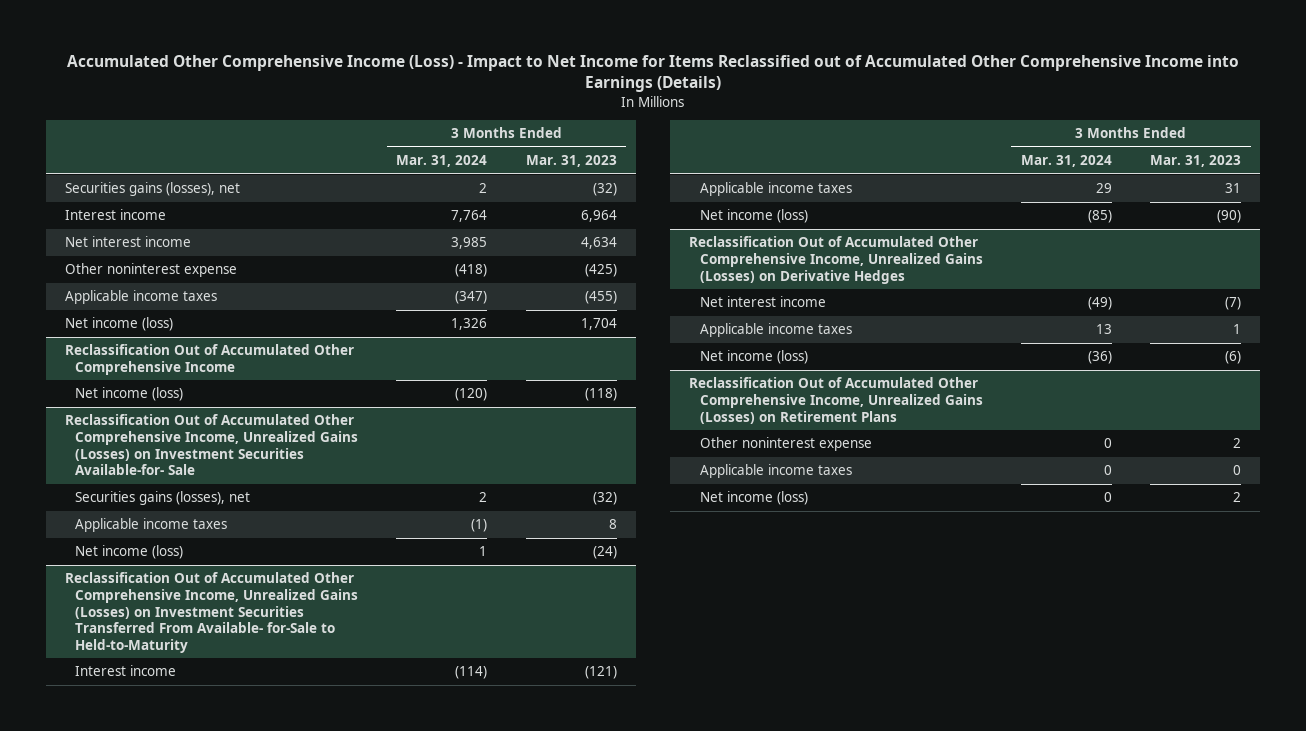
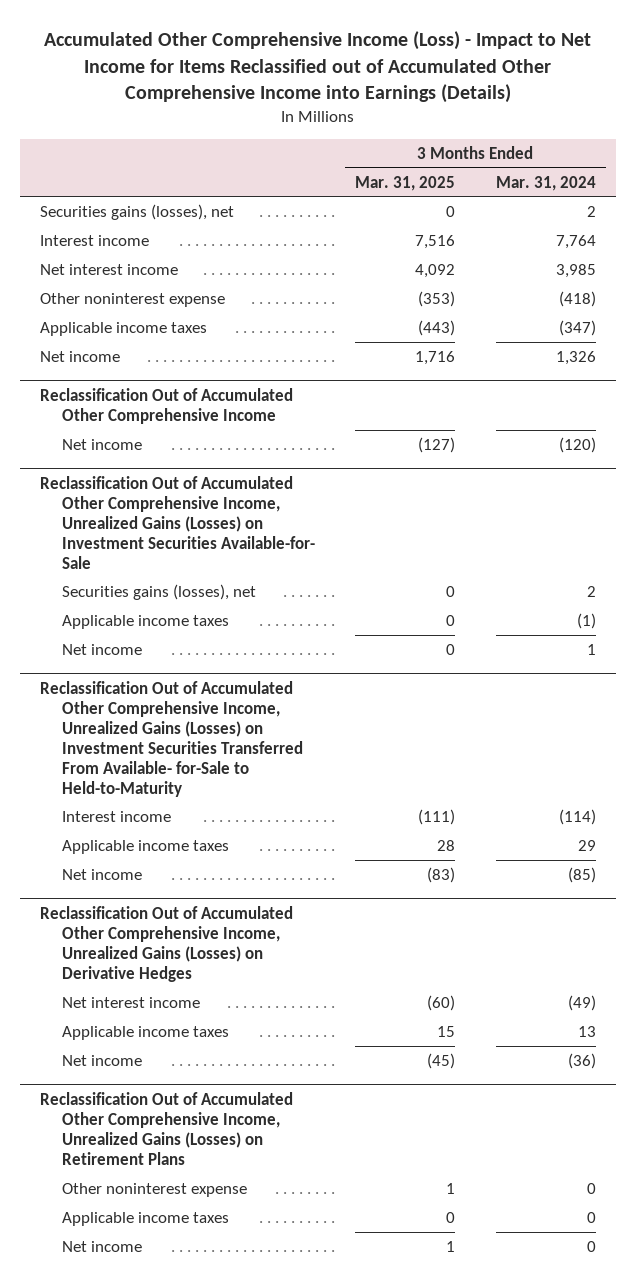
[525,155,617,168] Mar. 31, 2023 -> none
none -> [355,175,456,191] Mar. 31, 2025
[64,317,173,332] Net income (loss) -> [40,350,121,362] Net income
[75,387,184,402] Net income (loss) -> [61,438,142,450] Net income
[75,545,184,560] Net income (loss) -> [61,643,142,655] Net income
[699,209,808,224] Net income (loss) -> [61,868,142,880] Net income
[699,350,808,365] Net income (loss) -> [61,1054,142,1066] Net income
[699,491,808,506] Net income (loss) -> [61,1240,142,1252] Net income

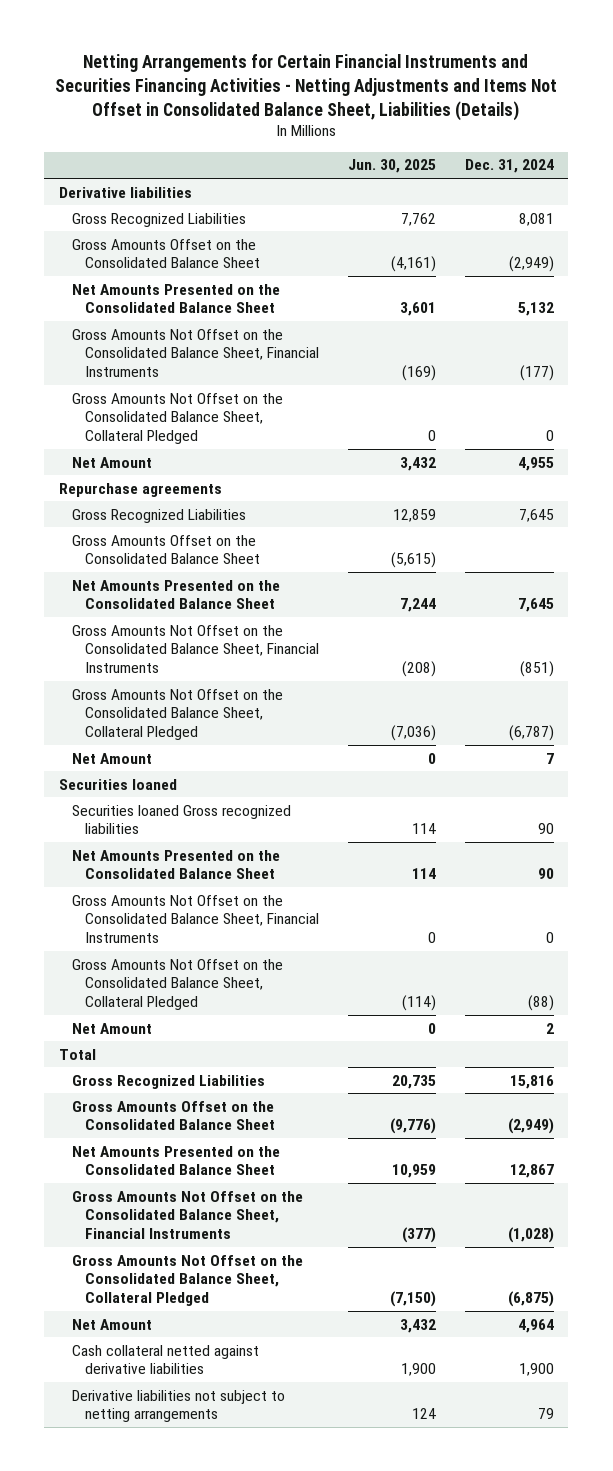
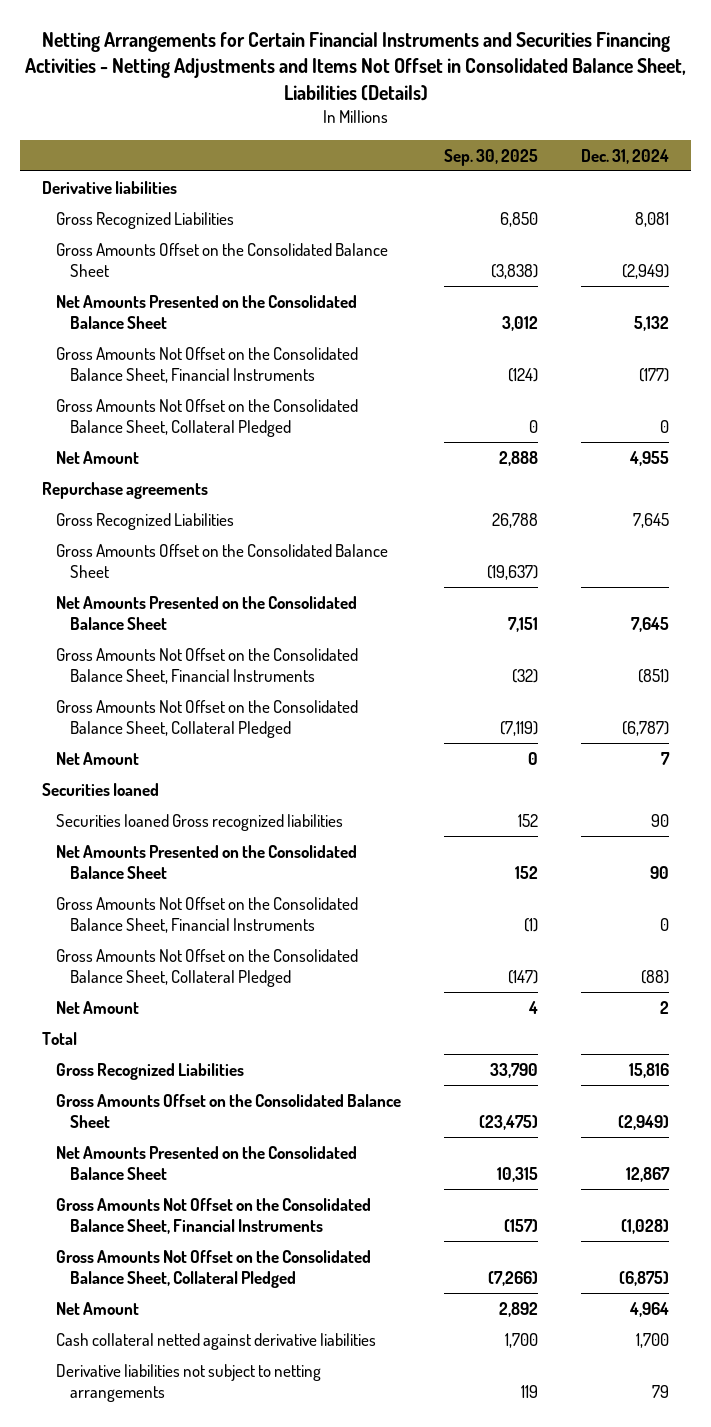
[347,159,436,174] Jun. 30, 2025 -> none
none -> [444,148,539,166] Sep. 30, 2025
[518,1363,554,1377] 1,900 -> [636,1332,670,1348] 1,700

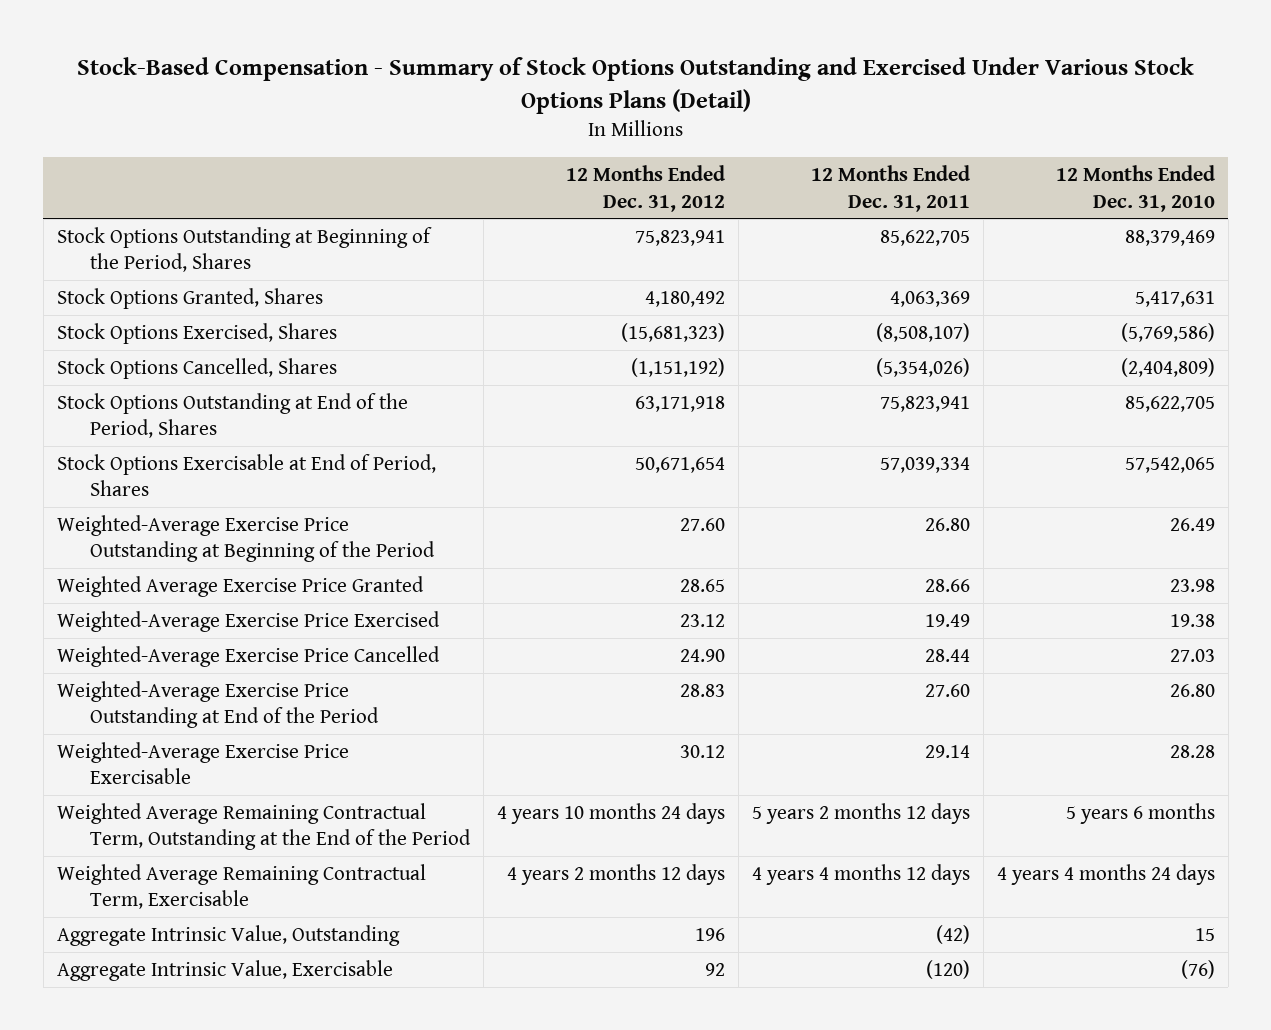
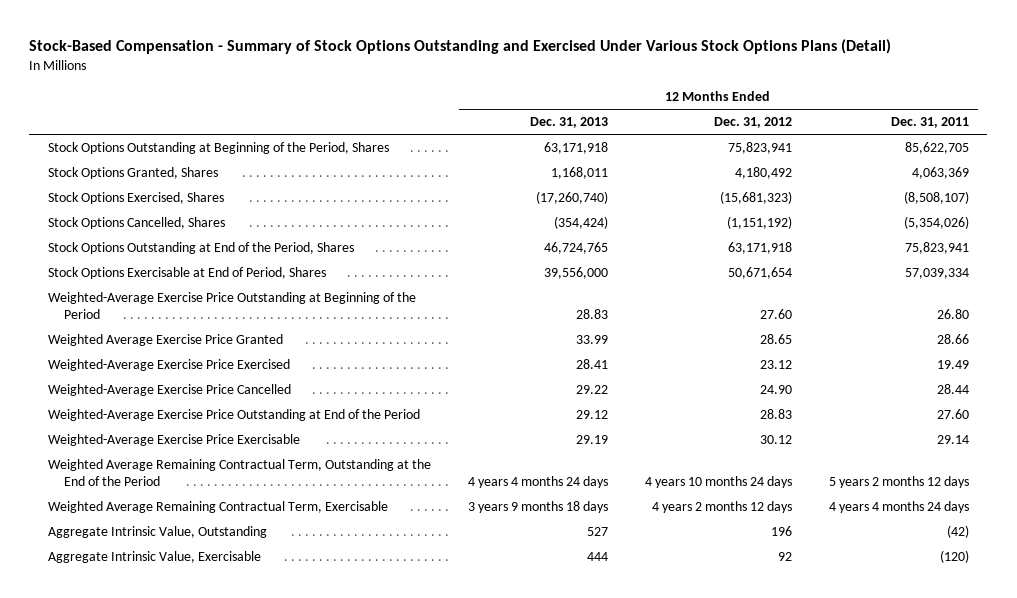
[1055,164,1215,212] 12 Months Ended Dec. 31, 2010 -> none
none -> [529,117,608,129] Dec. 31, 2013
[751,863,970,885] 4 years 4 months 12 days -> [828,501,969,514] 4 years 4 months 24 days

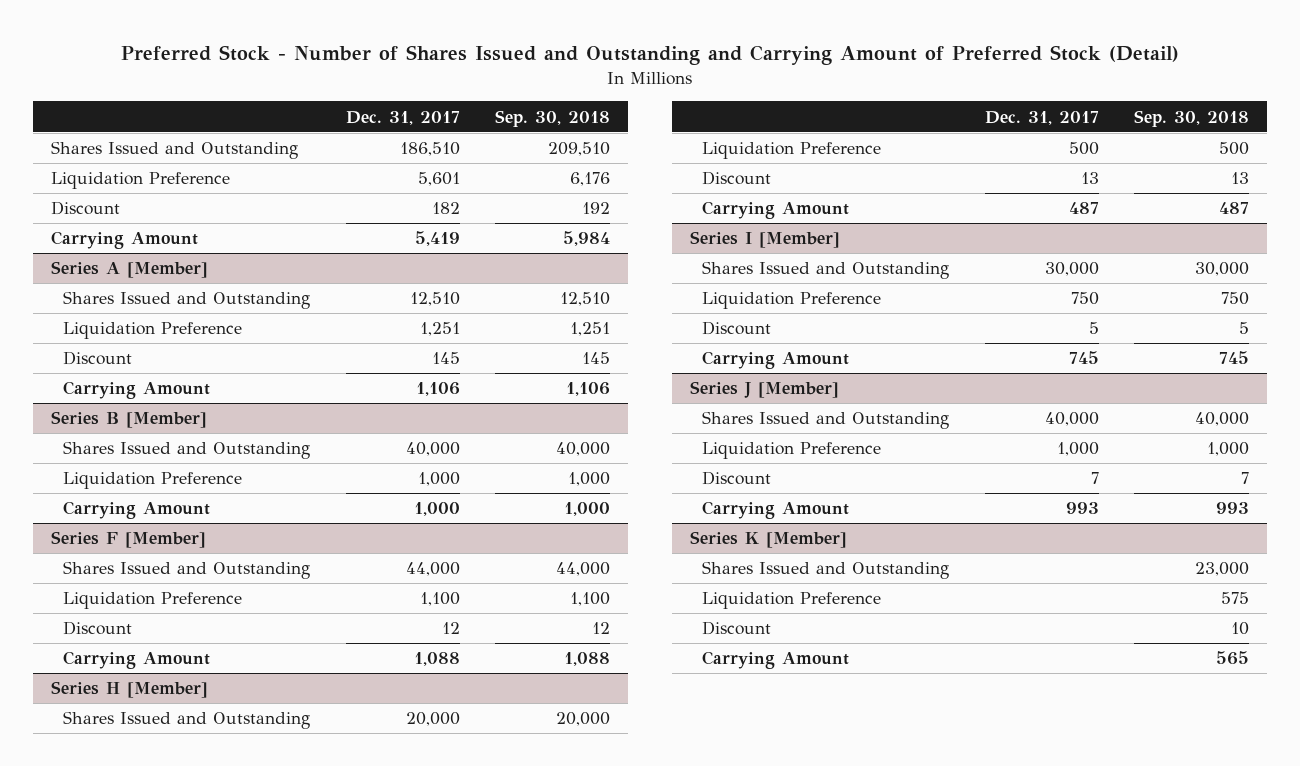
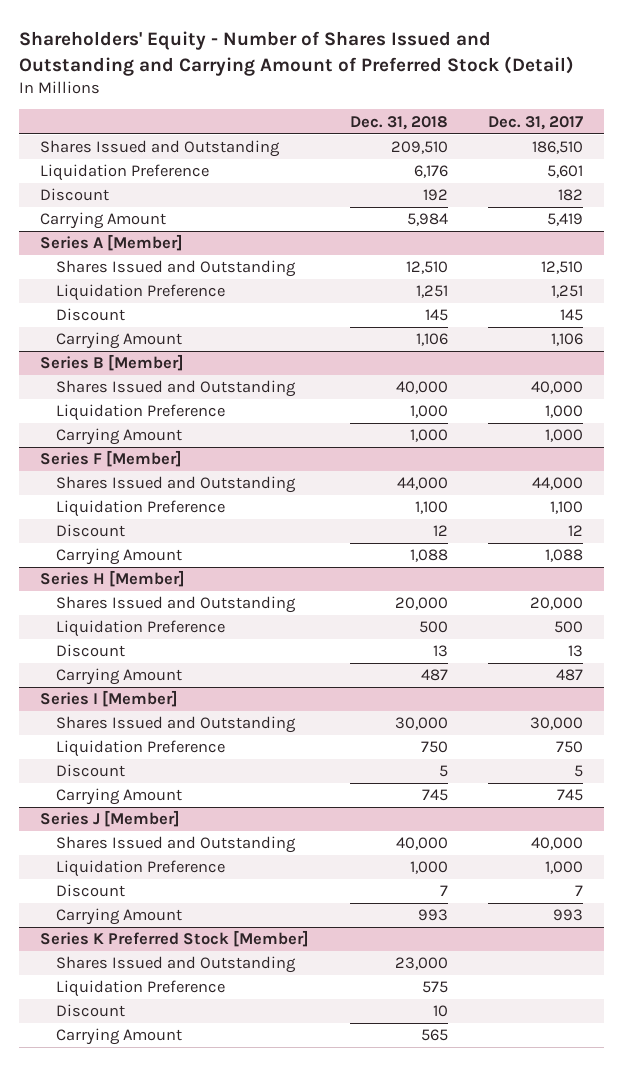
[121,45,1180,66] Preferred Stock - Number of Shares Issued and Outstanding and Carrying Amount of Preferred Stock (Detail) -> [19,30,575,76] Shareholders' Equity - Number of Shares Issued and Outstanding and Carrying Amount of Preferred Stock (Detail)
[495,109,611,127] Sep. 30, 2018 -> none
none -> [349,115,448,130] Dec. 31, 2018
[689,531,847,549] Series K [Member] -> [39,930,309,948] Series K Preferred Stock [Member]

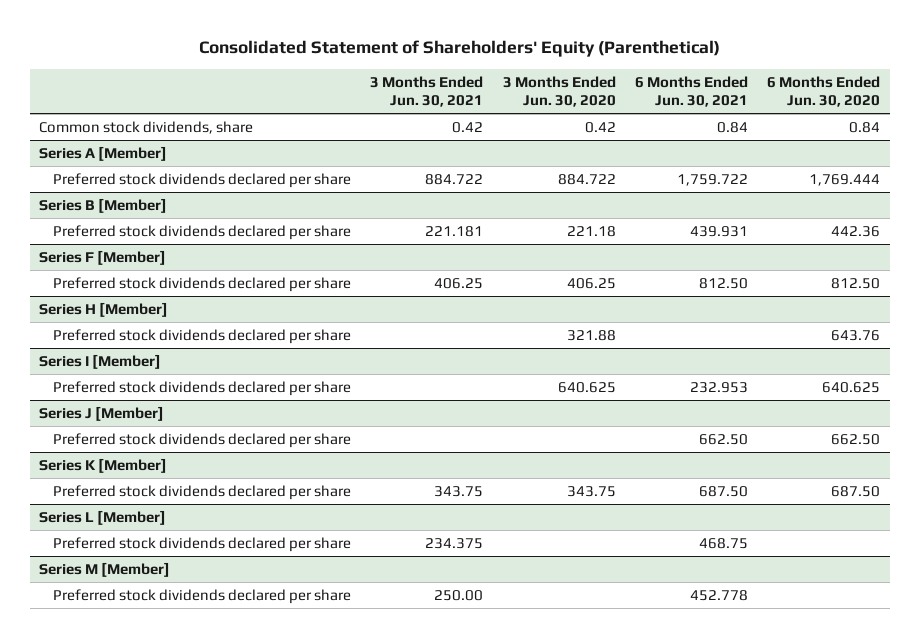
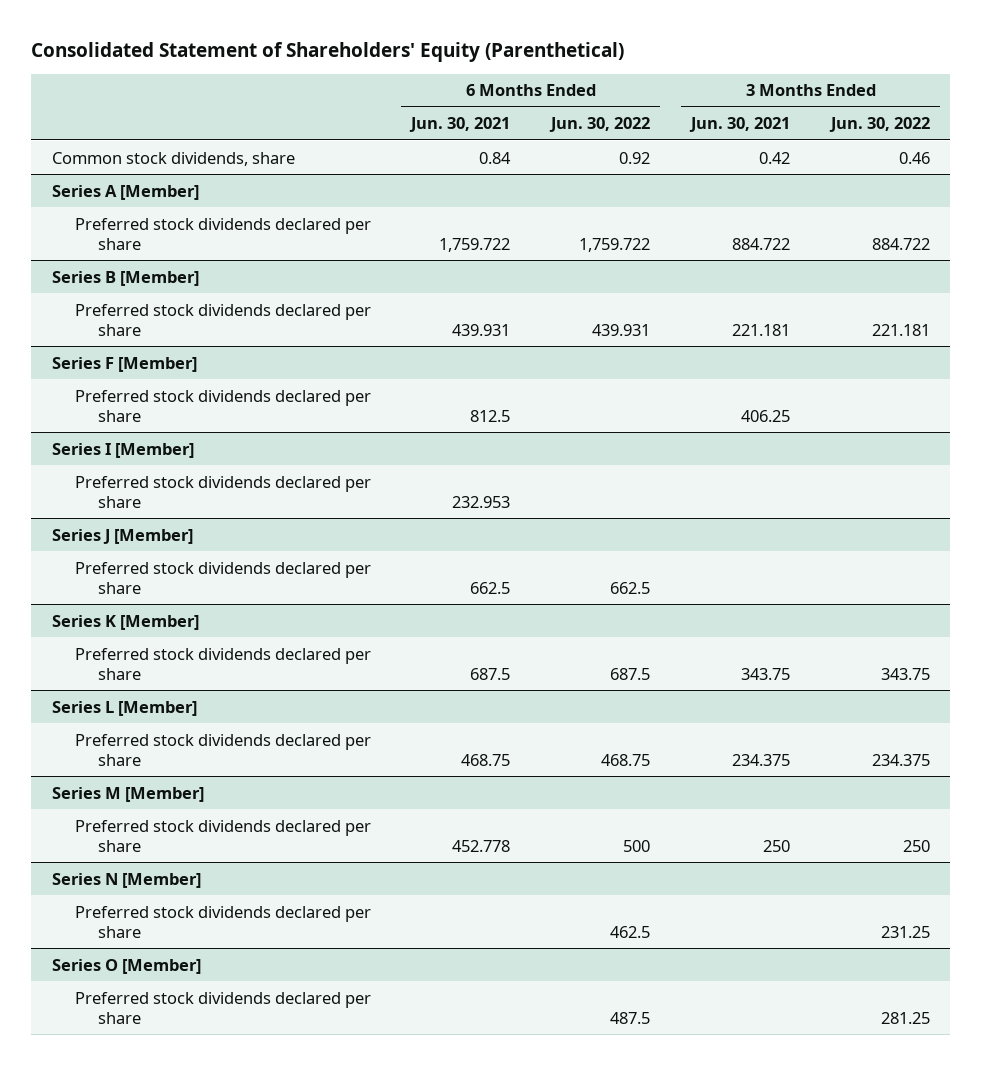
[502,75,616,107] 3 Months Ended Jun. 30, 2020 -> none
[767,75,881,107] 6 Months Ended Jun. 30, 2020 -> none
none -> [549,117,651,133] Jun. 30, 2022
none -> [828,117,930,133] Jun. 30, 2022
[39,302,169,318] Series H [Member] -> none
[53,329,352,345] Preferred stock dividends declared per share -> none
[698,278,748,290] 812.50 -> [470,409,511,422] 812.5
[698,434,748,446] 662.50 -> [470,581,511,594] 662.5
[698,486,748,498] 687.50 -> [470,667,511,680] 687.5
[434,590,484,602] 250.00 -> [763,839,791,852] 250
none -> [51,872,201,888] Series N [Member]
none -> [74,905,371,938] Preferred stock dividends declared per share
none -> [51,958,201,974] Series O [Member]
none -> [74,991,371,1024] Preferred stock dividends declared per share

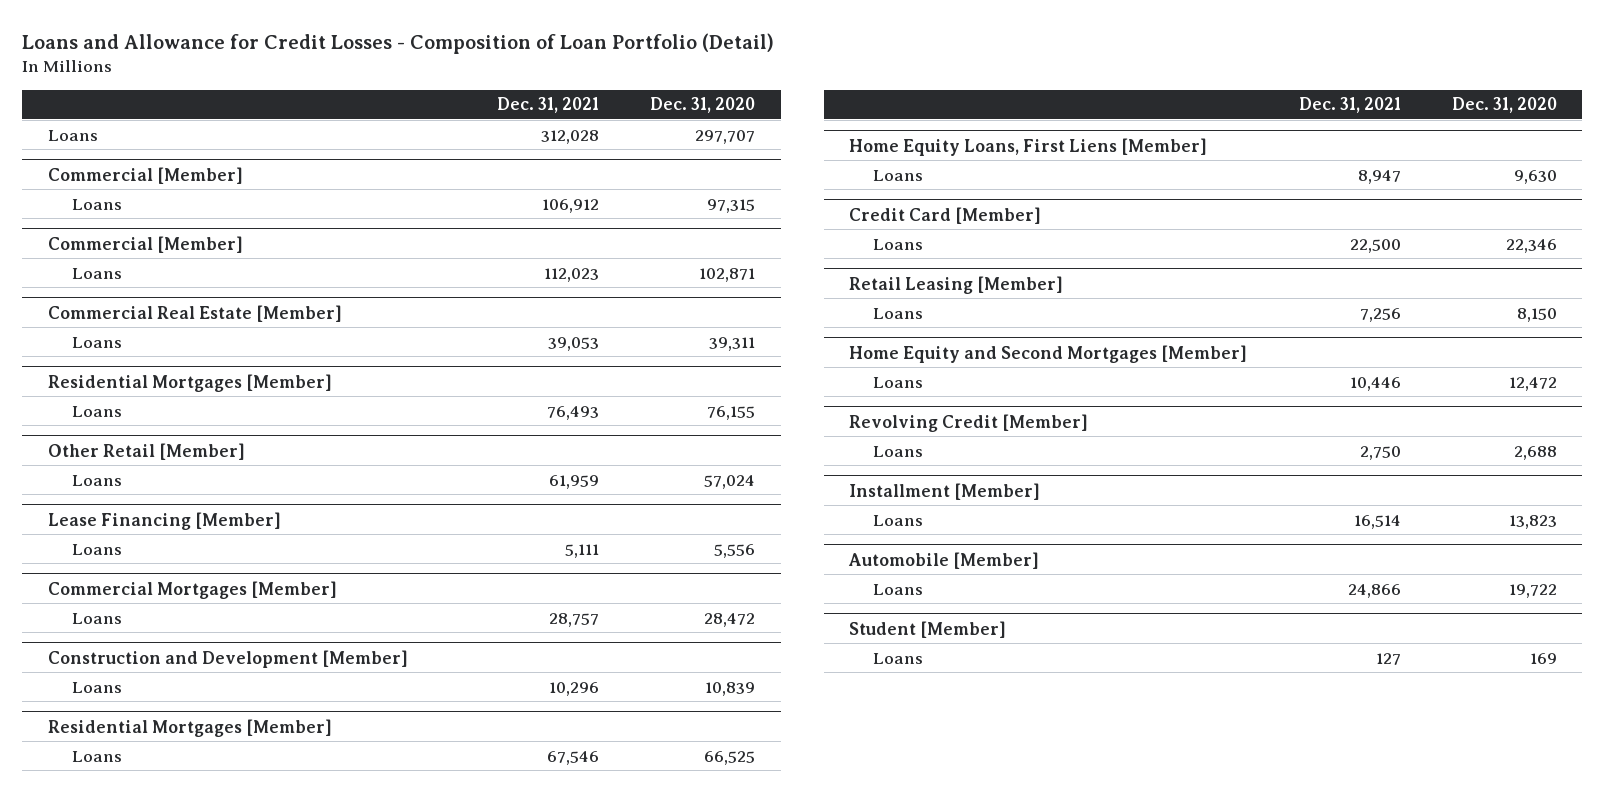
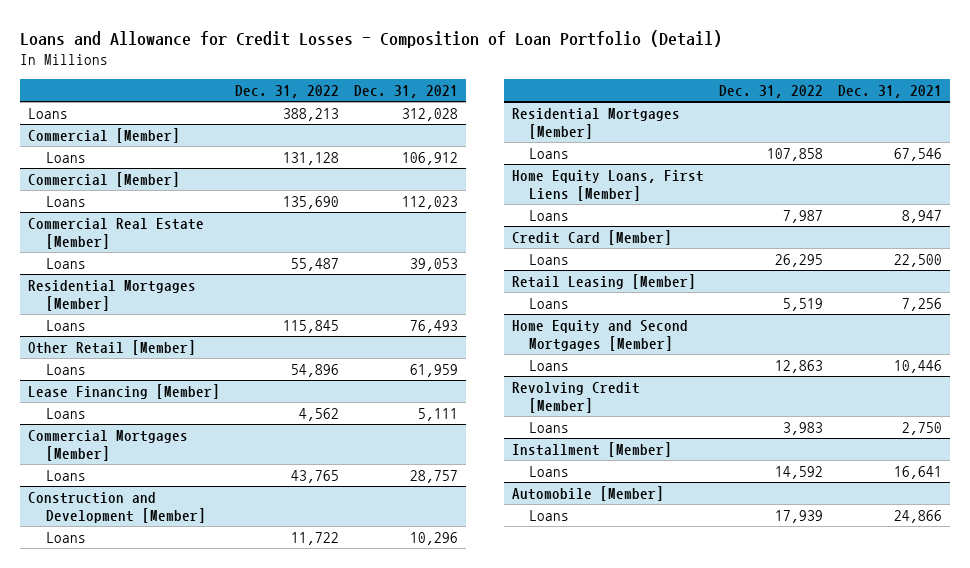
[650,97,756,114] Dec. 31, 2020 -> none
none -> [235,85,340,99] Dec. 31, 2022
[1353,514,1401,529] 16,514 -> [894,465,943,479] 16,641
[849,620,1007,638] Student [Member] -> none
[873,652,924,664] Loans -> none

